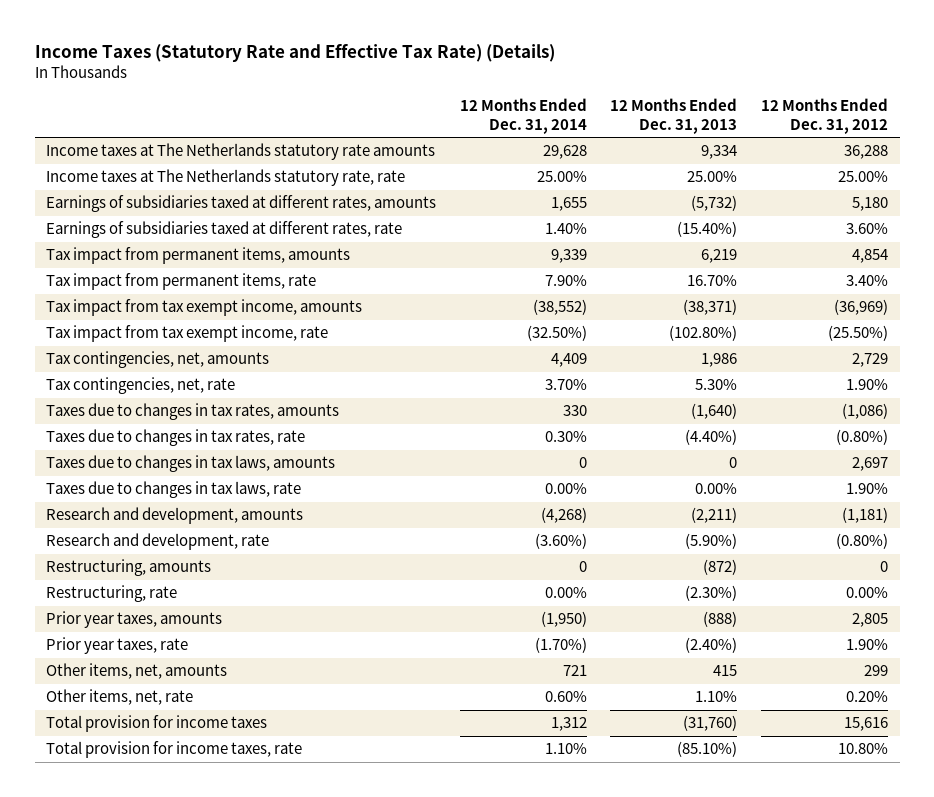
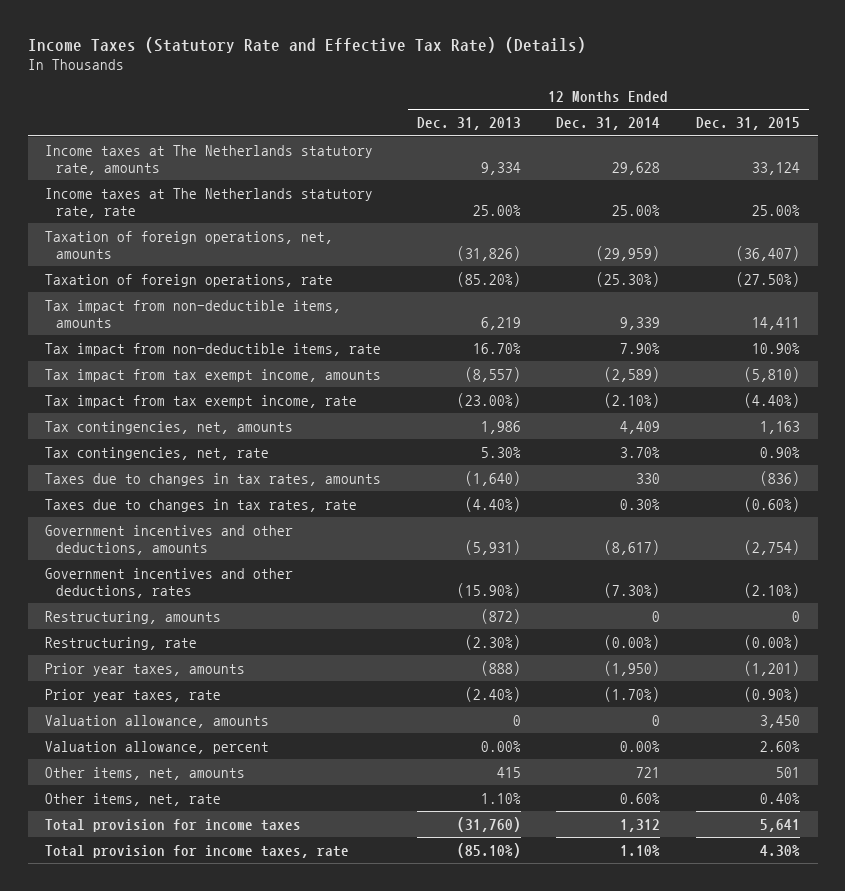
[760,97,888,134] 12 Months Ended Dec. 31, 2012 -> none
none -> [695,117,800,131] Dec. 31, 2015
[46,143,436,161] Income taxes at The Netherlands statutory rate amounts -> [45,144,374,175] Income taxes at The Netherlands statutory rate, amounts
[46,195,437,213] Earnings of subsidiaries taxed at different rates, amounts -> none
[46,221,403,239] Earnings of subsidiaries taxed at different rates, rate -> none
none -> [45,230,334,259] Taxation of foreign operations, net, amounts
none -> [45,273,334,287] Taxation of foreign operations, rate
[46,247,351,265] Tax impact from permanent items, amounts -> [45,299,342,328] Tax impact from non-deductible items, amounts
[46,273,317,291] Tax impact from permanent items, rate -> [45,342,382,356] Tax impact from non-deductible items, rate
[532,299,587,316] (38,552) -> [604,366,661,382] (2,589)
[683,299,738,316] (38,371) -> [464,366,521,382] (8,557)
[526,325,587,342] (32.50%) -> [604,392,661,408] (2.10%)
[669,325,738,342] (102.80%) -> [456,392,521,408] (23.00%)
[46,455,336,473] Taxes due to changes in tax laws, amounts -> none
[46,481,302,499] Taxes due to changes in tax laws, rate -> none
[46,507,304,525] Research and development, amounts -> none
[46,533,270,551] Research and development, rate -> none
none -> [45,524,294,555] Government incentives and other deductions, amounts
none -> [45,567,294,598] Government incentives and other deductions, rates
[544,587,587,599] 0.00% -> [604,634,661,650] (0.00%)
none -> [45,714,270,728] Valuation allowance, amounts
none -> [45,740,270,754] Valuation allowance, percent

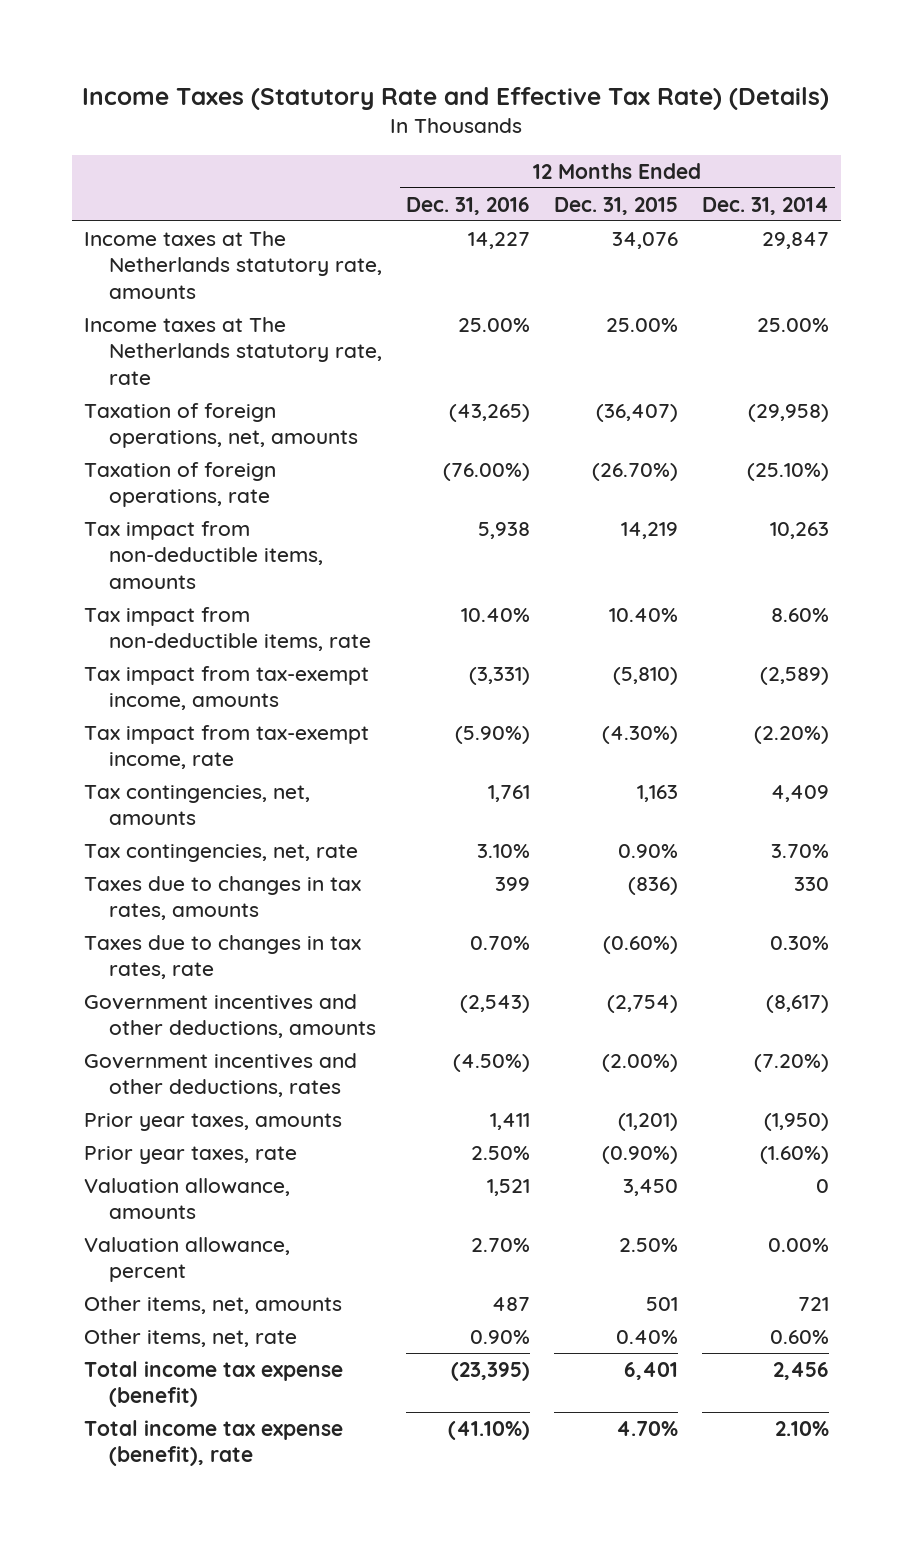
[416,117,521,131] Dec. 31, 2013 -> none
none -> [405,196,530,215] Dec. 31, 2016
[612,161,661,175] 29,628 -> [761,232,829,250] 29,847
[751,161,800,175] 33,124 -> [611,232,678,250] 34,076
[596,245,661,261] (29,959) -> [747,404,829,423] (29,958)
[596,271,661,287] (25.30%) -> [746,463,829,482] (25.10%)
[735,271,800,287] (27.50%) -> [591,463,678,482] (26.70%)
[620,316,661,330] 9,339 -> [769,522,829,540] 10,263
[751,316,800,330] 14,411 -> [620,522,678,540] 14,219
[620,342,661,354] 7.90% -> [770,608,829,623] 8.60%
[751,342,800,354] 10.90% -> [608,608,678,623] 10.40%
[45,368,382,382] Tax impact from tax exempt income, amounts -> [84,666,370,711] Tax impact from tax-exempt income, amounts
[45,394,358,408] Tax impact from tax exempt income, rate -> [84,725,370,770] Tax impact from tax-exempt income, rate
[604,392,661,408] (2.10%) -> [753,726,829,745] (2.20%)
[743,392,800,408] (4.40%) -> [601,726,678,745] (4.30%)
[45,610,222,624] Restructuring, amounts -> none
[45,636,198,650] Restructuring, rate -> none
[604,582,661,598] (7.30%) -> [753,1054,829,1073] (7.20%)
[743,582,800,598] (2.10%) -> [601,1054,678,1073] (2.00%)
[604,686,661,702] (1.70%) -> [759,1146,829,1165] (1.60%)
[759,740,800,752] 2.60% -> [618,1238,678,1253] 2.50%
[45,818,302,832] Total provision for income taxes -> [84,1361,344,1408] Total income tax expense (benefit)
[620,818,661,832] 1,312 -> [772,1362,829,1381] 2,456
[759,818,800,832] 5,641 -> [623,1362,678,1381] 6,401
[45,844,350,858] Total provision for income taxes, rate -> [84,1420,344,1467] Total income tax expense (benefit), rate
[620,844,661,856] 1.10% -> [774,1421,829,1437] 2.10%
[759,844,800,856] 4.30% -> [615,1421,678,1437] 4.70%

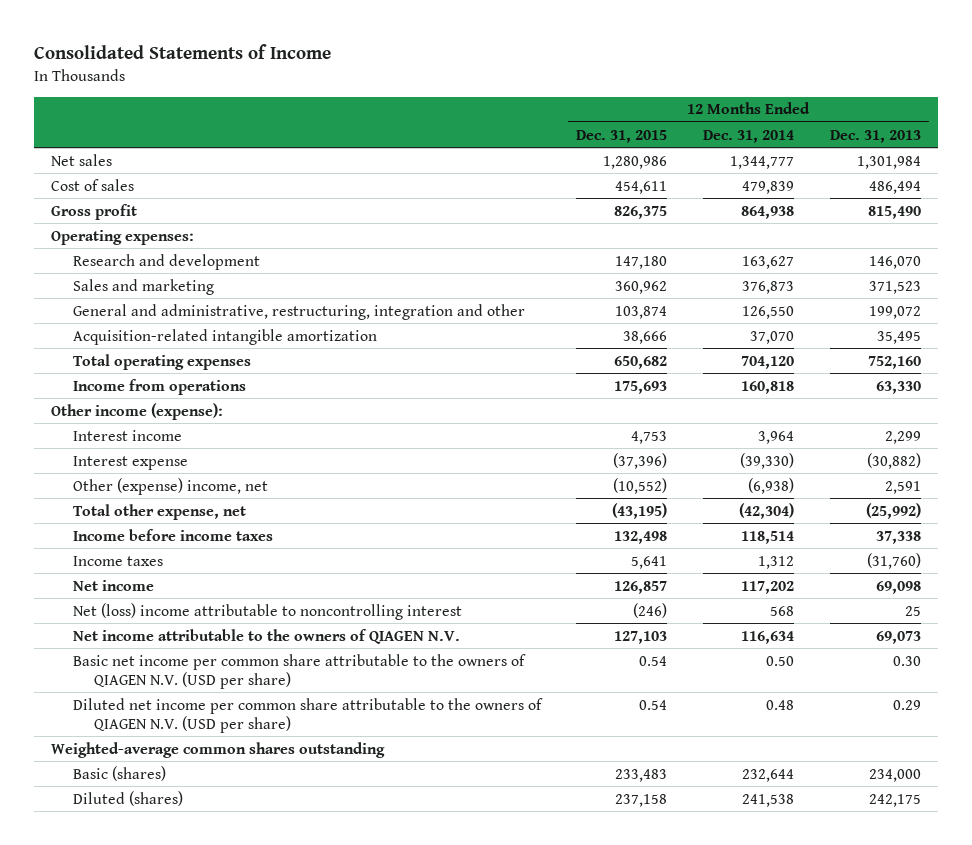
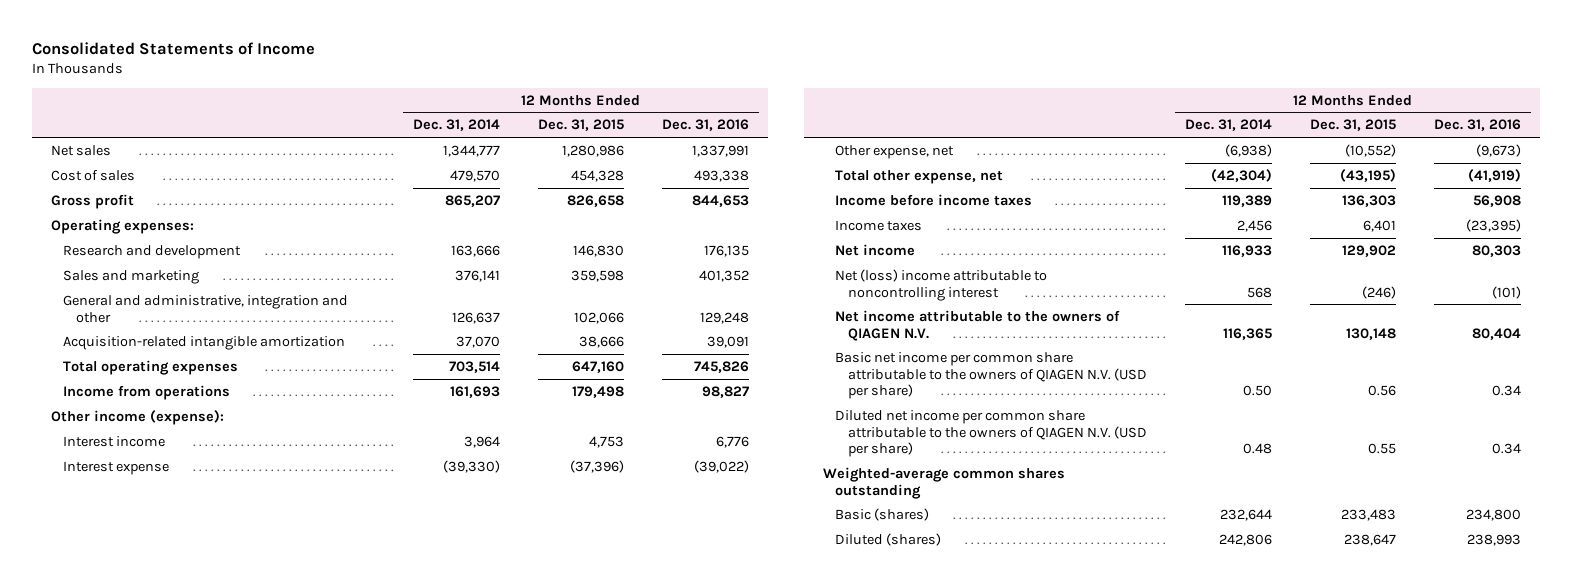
[829,129,921,143] Dec. 31, 2013 -> none
none -> [662,119,750,132] Dec. 31, 2016
[615,180,668,194] 454,611 -> [570,169,624,182] 454,328
[741,180,794,194] 479,839 -> [449,169,500,182] 479,570
[614,205,668,219] 826,375 -> [566,194,624,207] 826,658
[740,205,794,219] 864,938 -> [444,194,500,207] 865,207
[615,255,668,269] 147,180 -> [572,244,624,257] 146,830
[741,255,794,269] 163,627 -> [450,244,500,257] 163,666
[615,280,668,294] 360,962 -> [570,269,624,282] 359,598
[741,280,794,294] 376,873 -> [454,269,500,282] 376,141
[72,303,525,320] General and administrative, restructuring, integration and other -> [63,294,349,323] General and administrative, integration and other
[615,305,668,319] 103,874 -> [573,311,624,324] 102,066
[741,305,794,319] 126,550 -> [451,311,500,324] 126,637
[614,355,668,369] 650,682 -> [571,360,624,373] 647,160
[740,355,794,369] 704,120 -> [448,360,500,373] 703,514
[614,380,668,394] 175,693 -> [571,385,624,398] 179,498
[740,380,794,394] 160,818 -> [449,385,500,398] 161,693
[72,477,268,495] Other (expense) income, net -> [835,144,955,159] Other expense, net
[614,530,668,544] 132,498 -> [1342,194,1397,207] 136,303
[740,530,794,544] 118,514 -> [1221,194,1272,207] 119,389
[631,555,668,569] 5,641 -> [1363,219,1397,232] 6,401
[757,555,794,569] 1,312 -> [1236,219,1272,232] 2,456
[614,580,668,594] 126,857 -> [1342,244,1397,257] 129,902
[740,580,794,594] 117,202 -> [1221,244,1272,257] 116,933
[614,630,668,644] 127,103 -> [1346,327,1397,340] 130,148
[740,630,794,644] 116,634 -> [1222,327,1272,340] 116,365
[639,655,668,666] 0.54 -> [1368,385,1397,397] 0.56
[639,699,668,710] 0.54 -> [1368,443,1397,455] 0.55
[615,793,668,807] 237,158 -> [1344,533,1397,546] 238,647
[741,793,794,807] 241,538 -> [1218,533,1272,546] 242,806

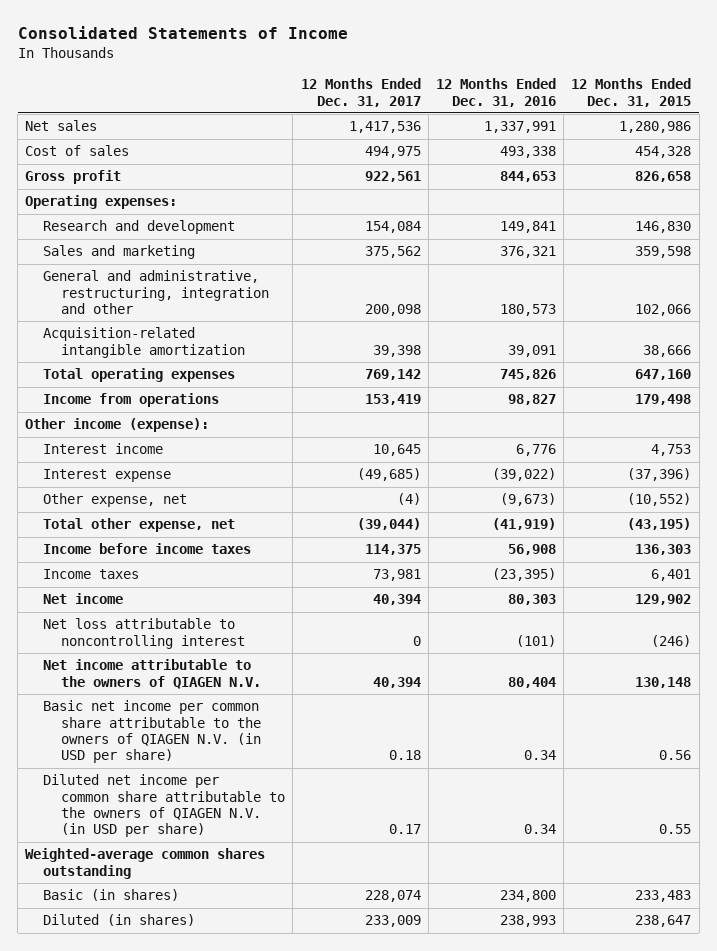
[412,119,500,132] Dec. 31, 2014 -> none
none -> [300,78,421,107] 12 Months Ended Dec. 31, 2017
[704,244,750,257] 176,135 -> [499,221,556,234] 149,841
[699,269,750,282] 401,352 -> [499,246,556,259] 376,321
[63,294,349,323] General and administrative, integration and other -> [43,270,270,315] General and administrative, restructuring, integration and other
[700,311,750,324] 129,248 -> [499,304,556,317] 180,573
[835,268,1048,301] Net (loss) income attributable to noncontrolling interest -> [43,618,246,649] Net loss attributable to noncontrolling interest
[835,351,1147,400] Basic net income per common share attributable to the owners of QIAGEN N.V. (USD per share) -> [43,700,262,764] Basic net income per common share attributable to the owners of QIAGEN N.V. (in USD per share)
[835,409,1147,458] Diluted net income per common share attributable to the owners of QIAGEN N.V. (USD per share) -> [43,774,286,838] Diluted net income per common share attributable to the owners of QIAGEN N.V. (in USD per share)
[835,507,930,521] Basic (shares) -> [43,889,180,902] Basic (in shares)
[835,532,942,546] Diluted (shares) -> [43,914,196,927] Diluted (in shares)

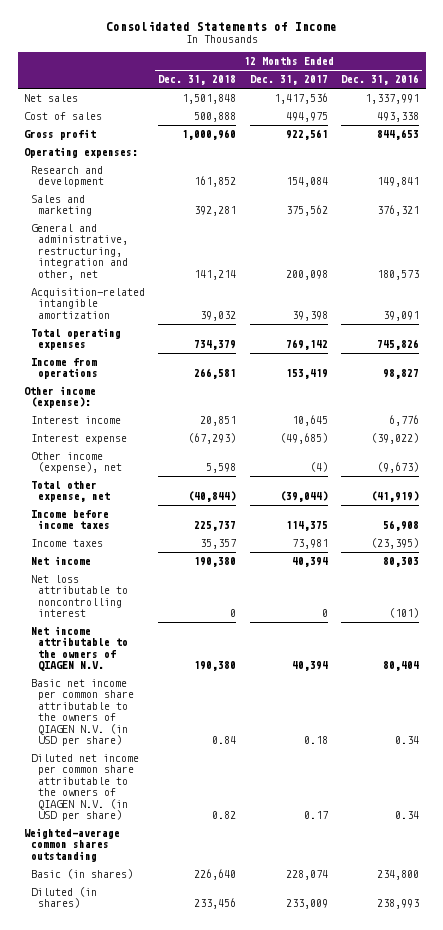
[571,78,692,107] 12 Months Ended Dec. 31, 2015 -> none
none -> [158,75,237,86] Dec. 31, 2018
[43,270,270,315] General and administrative, restructuring, integration and other -> [31,224,129,280] General and administrative, restructuring, integration and other, net
[43,493,188,508] Other expense, net -> [31,452,123,474] Other income (expense), net

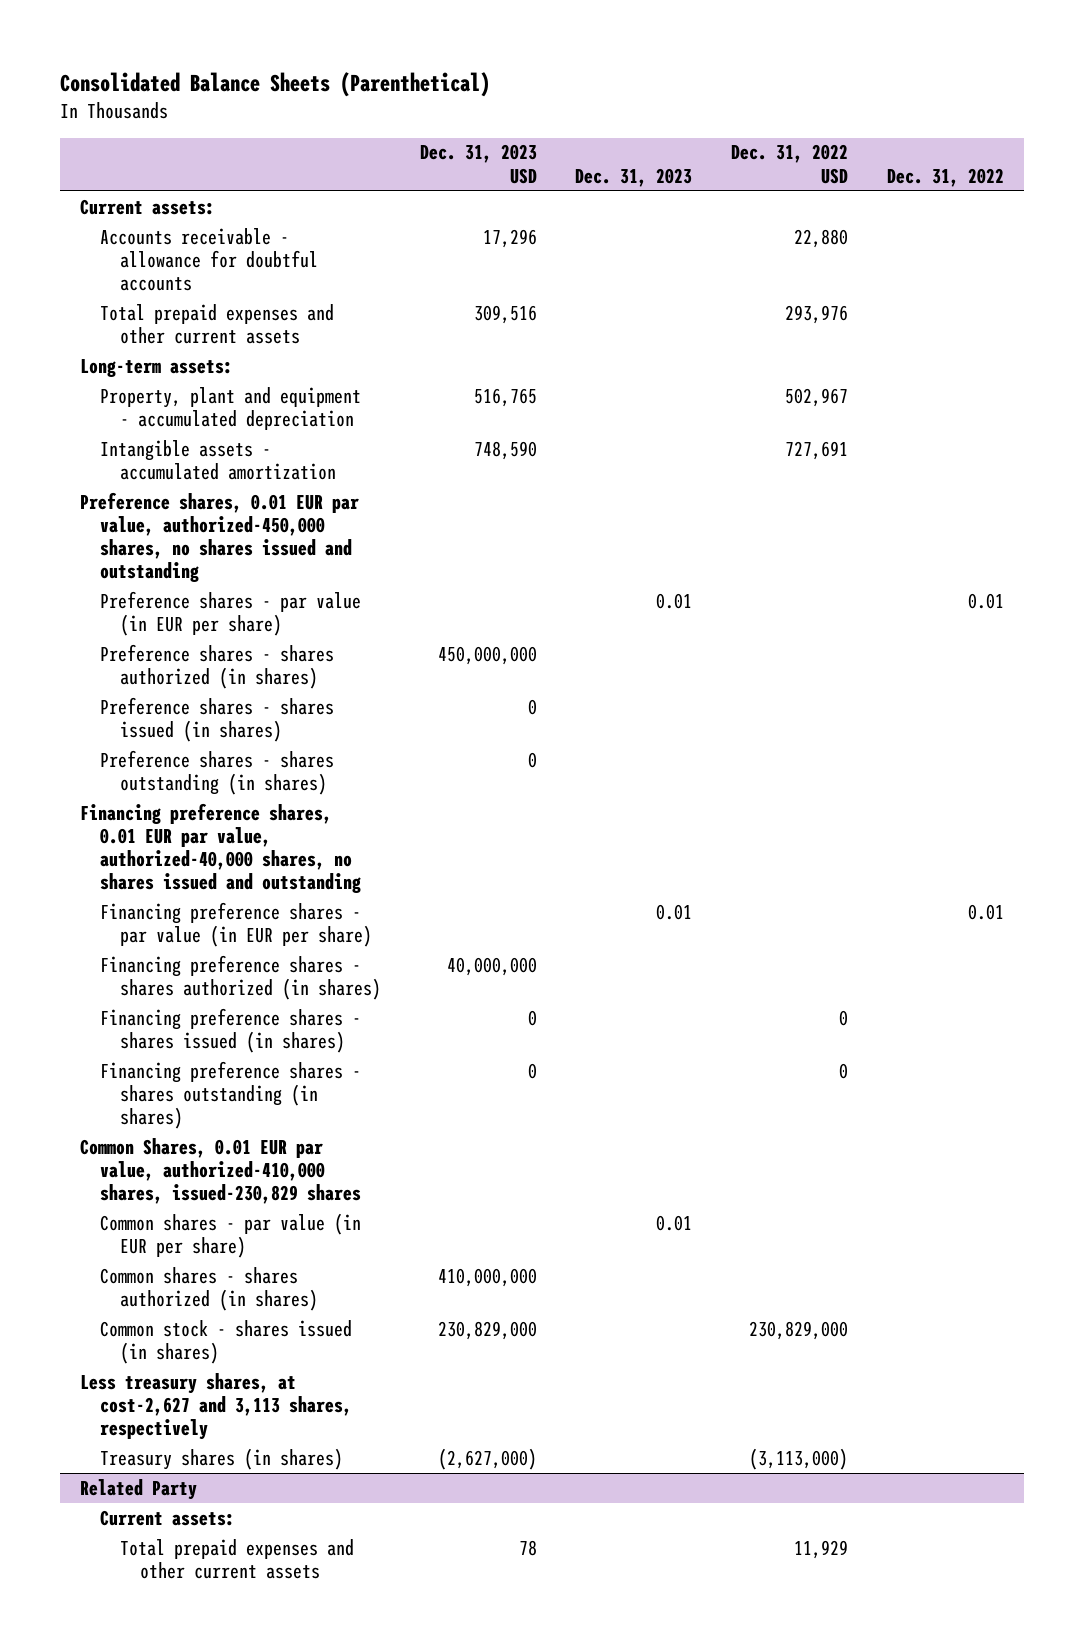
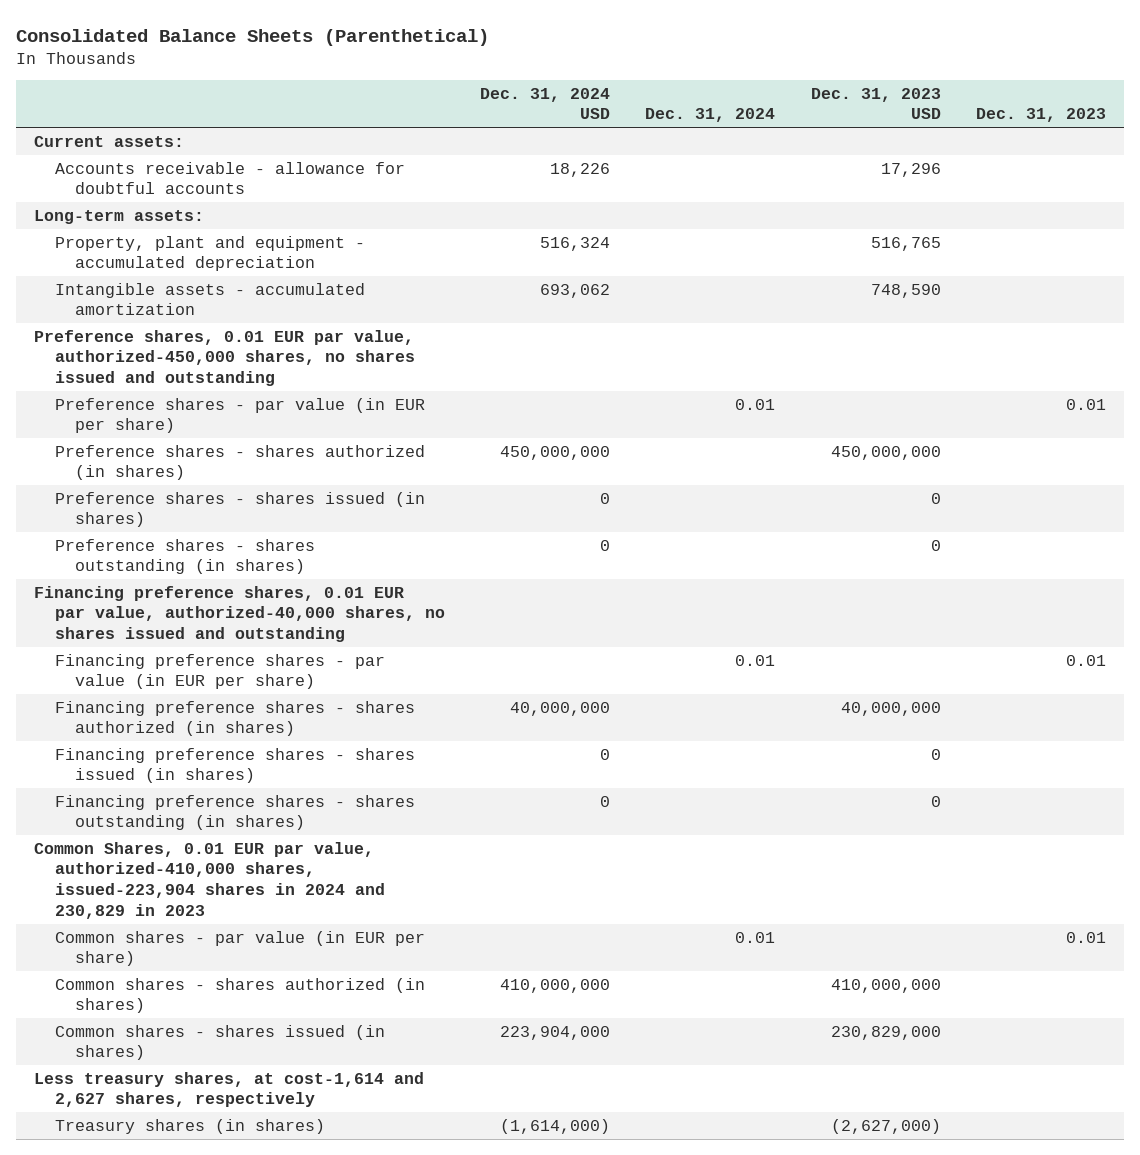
[731,144,849,184] Dec. 31, 2022 USD -> none
[887,167,1005,187] Dec. 31, 2022 -> none
none -> [479,87,610,120] Dec. 31, 2024 USD
none -> [645,108,776,123] Dec. 31, 2024
[99,303,334,344] Total prepaid expenses and other current assets -> none
[79,1137,361,1205] Common Shares, 0.01 EUR par value, authorized-410,000 shares, issued-230,829 shares -> [33,841,385,919] Common Shares, 0.01 EUR par value, authorized-410,000 shares, issued-223,904 shares in 2024 and 230,829 in 2023
[99,1319,352,1364] Common stock - shares issued (in shares) -> [54,1024,385,1061] Common shares - shares issued (in shares)
[79,1372,352,1441] Less treasury shares, at cost-2,627 and 3,113 shares, respectively -> [33,1071,424,1108] Less treasury shares, at cost-1,614 and 2,627 shares, respectively
[79,1478,197,1500] Related Party -> none
[99,1509,235,1526] Current assets: -> none
[119,1538,354,1579] Total prepaid expenses and other current assets -> none

